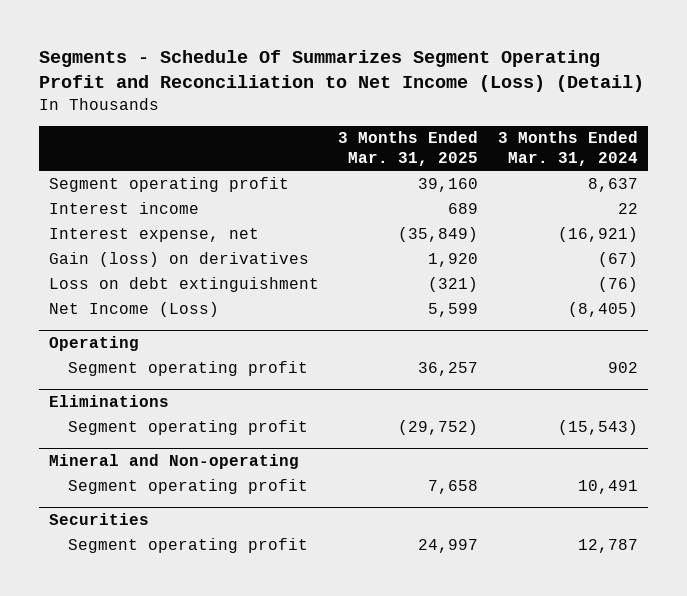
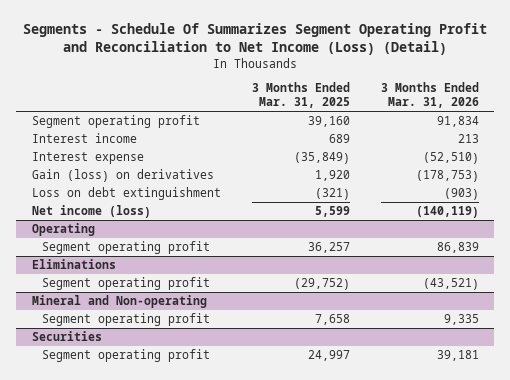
[498,131,639,167] 3 Months Ended Mar. 31, 2024 -> none
none -> [380,82,479,109] 3 Months Ended Mar. 31, 2026
[48,227,259,242] Interest expense, net -> [31,152,144,165] Interest expense
[48,301,219,317] Net Income (Loss) -> [31,205,151,219] Net income (loss)

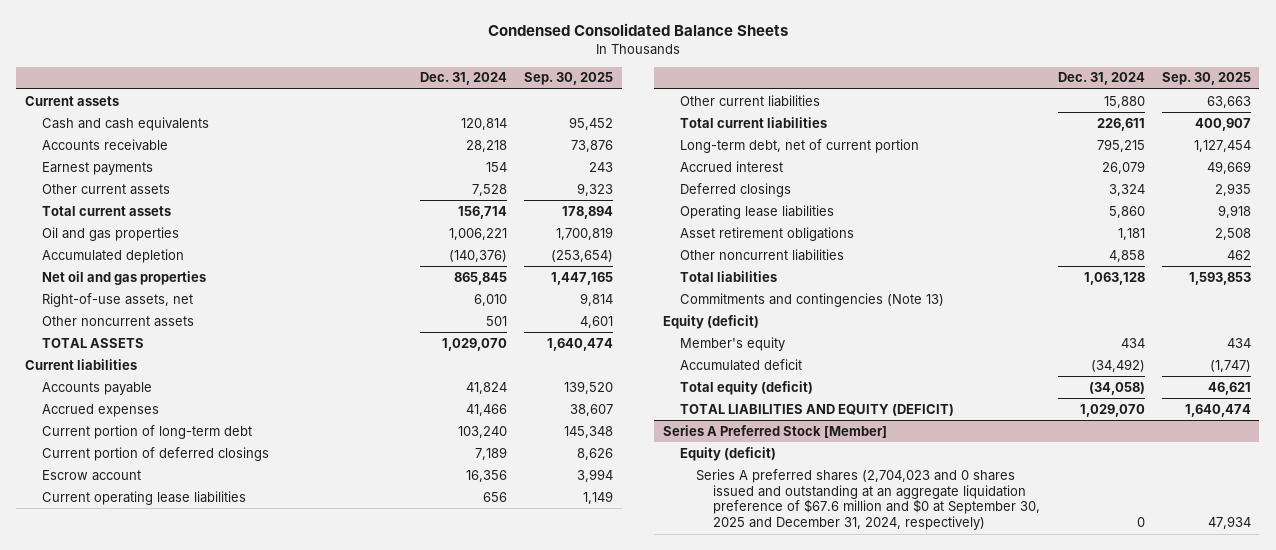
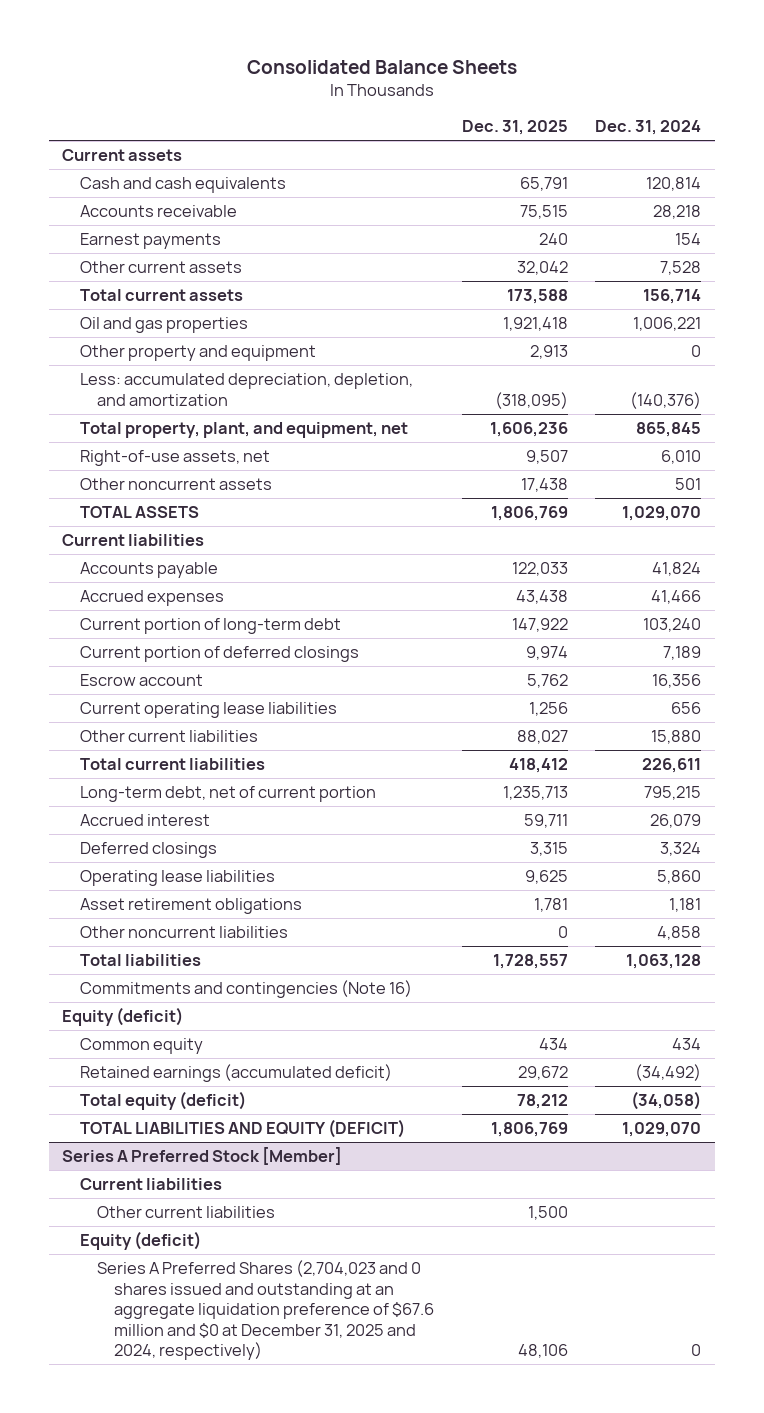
[487,23,788,37] Condensed Consolidated Balance Sheets -> [246,60,517,75] Consolidated Balance Sheets
[524,72,614,86] Sep. 30, 2025 -> none
none -> [461,120,568,136] Dec. 31, 2025
none -> [79,344,316,361] Other property and equipment
[41,248,184,263] Accumulated depletion -> [79,372,413,406] Less: accumulated depreciation, depletion, and amortization
[41,270,206,285] Net oil and gas properties -> [79,421,408,438] Total property, plant, and equipment, net
[679,292,944,307] Commitments and contingencies (Note 13) -> [79,979,412,998] Commitments and contingencies (Note 16)
[679,336,785,351] Member's equity -> [79,1037,203,1054] Common equity
[679,358,802,371] Accumulated deficit -> [79,1063,392,1082] Retained earnings (accumulated deficit)
none -> [79,1177,222,1190] Current liabilities
none -> [97,1205,276,1218] Other current liabilities
[696,468,1041,531] Series A preferred shares (2,704,023 and 0 shares issued and outstanding at an aggregate liquidation preference of $67.6 million and $0 at September 30, 2025 and December 31, 2024, respectively) -> [97,1259,435,1361] Series A Preferred Shares (2,704,023 and 0 shares issued and outstanding at an aggregate liquidation preference of $67.6 million and $0 at December 31, 2025 and 2024, respectively)

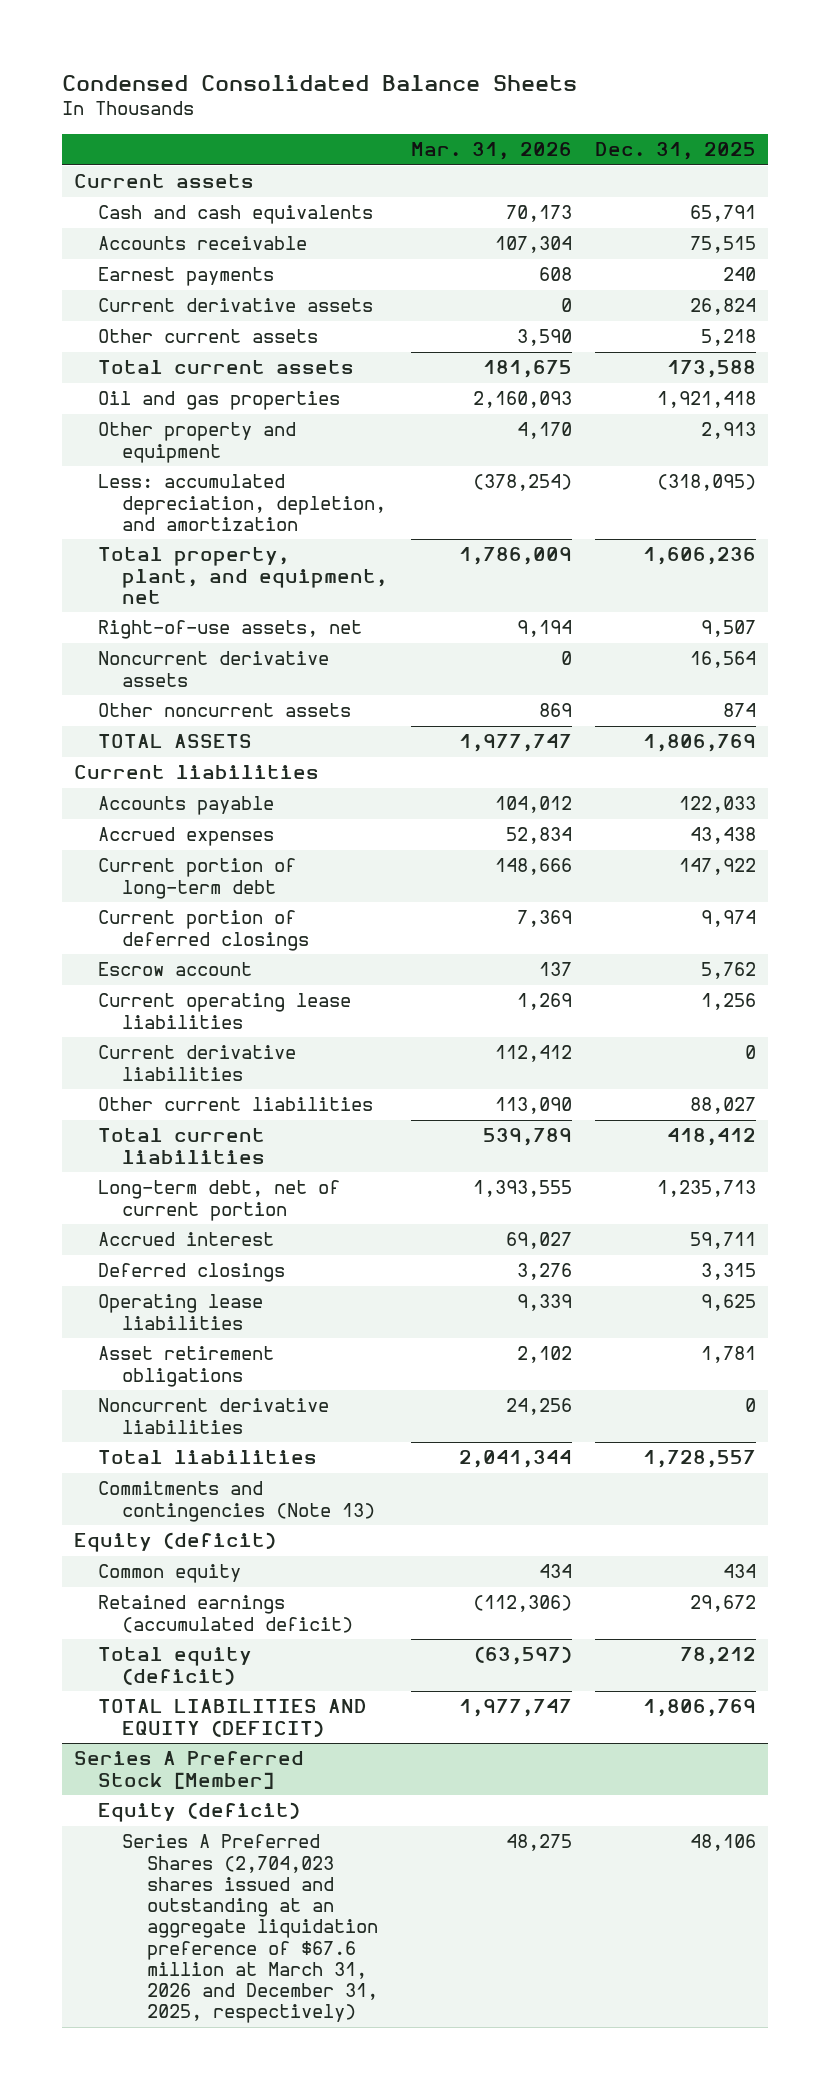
[246,60,517,75] Consolidated Balance Sheets -> [62,74,578,91] Condensed Consolidated Balance Sheets
[595,120,702,136] Dec. 31, 2024 -> none
none -> [410,142,572,161] Mar. 31, 2026
none -> [98,298,374,313] Current derivative assets
[516,260,568,275] 32,042 -> [701,329,757,347] 5,218
none -> [98,651,330,687] Noncurrent derivative assets
[520,477,568,492] 17,438 -> [723,703,757,718] 874
none -> [98,1045,297,1081] Current derivative liabilities
[79,925,288,938] Other noncurrent liabilities -> [98,1398,330,1434] Noncurrent derivative liabilities
[79,979,412,998] Commitments and contingencies (Note 16) -> [98,1481,376,1522] Commitments and contingencies (Note 13)
[79,1177,222,1190] Current liabilities -> none
[97,1205,276,1218] Other current liabilities -> none
[97,1259,435,1361] Series A Preferred Shares (2,704,023 and 0 shares issued and outstanding at an aggregate liquidation preference of $67.6 million and $0 at December 31, 2025 and 2024, respectively) -> [122,1834,378,2024] Series A Preferred Shares (2,704,023 shares issued and outstanding at an aggregate liquidation preference of $67.6 million at March 31, 2026 and December 31, 2025, respectively)

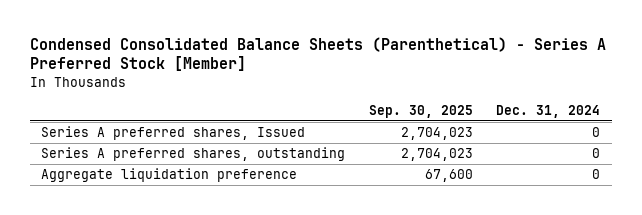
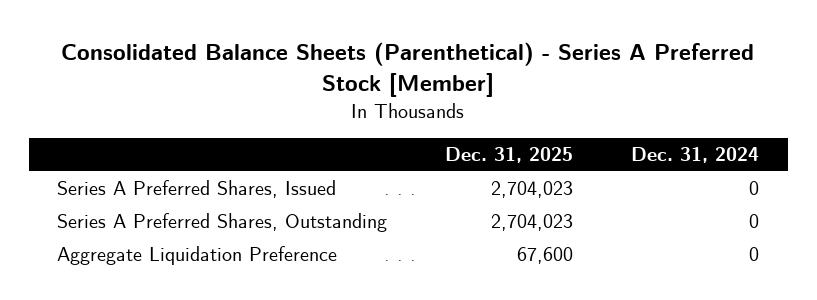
[29,36,606,72] Condensed Consolidated Balance Sheets (Parenthetical) - Series A Preferred Stock [Member] -> [61,41,755,97] Consolidated Balance Sheets (Parenthetical) - Series A Preferred Stock [Member]
[368,104,473,118] Sep. 30, 2025 -> none
none -> [445,147,574,164] Dec. 31, 2025
[41,126,306,141] Series A preferred shares, Issued -> [57,180,337,199] Series A Preferred Shares, Issued
[41,147,346,162] Series A preferred shares, outstanding -> [57,213,388,233] Series A Preferred Shares, Outstanding
[41,168,298,183] Aggregate liquidation preference -> [57,246,338,266] Aggregate Liquidation Preference

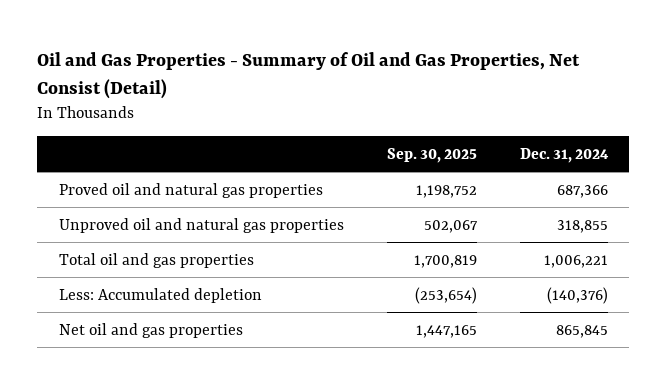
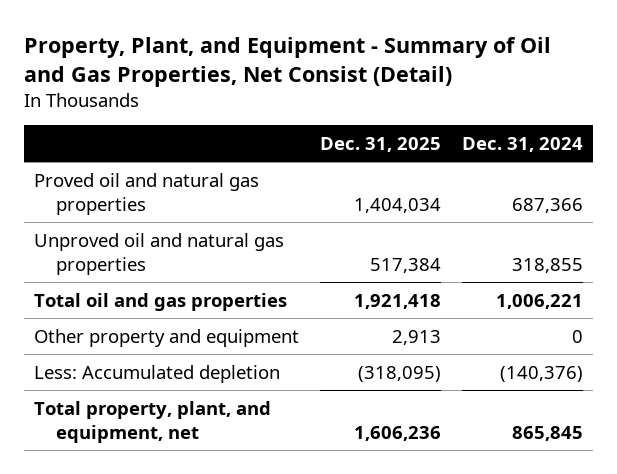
[37,51,581,99] Oil and Gas Properties - Summary of Oil and Gas Properties, Net Consist (Detail) -> [23,36,551,87] Property, Plant, and Equipment - Summary of Oil and Gas Properties, Net Consist (Detail)
[386,147,477,163] Sep. 30, 2025 -> none
none -> [319,137,441,153] Dec. 31, 2025
none -> [34,328,300,347] Other property and equipment
[58,322,243,338] Net oil and gas properties -> [34,400,272,443] Total property, plant, and equipment, net

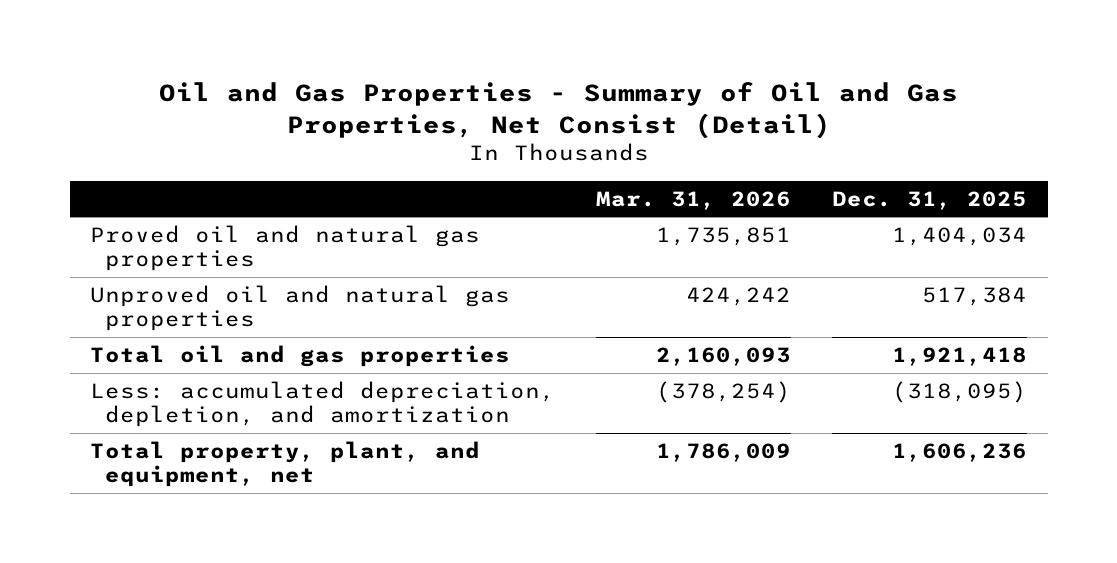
[23,36,551,87] Property, Plant, and Equipment - Summary of Oil and Gas Properties, Net Consist (Detail) -> [158,82,958,139] Oil and Gas Properties - Summary of Oil and Gas Properties, Net Consist (Detail)
[461,137,583,153] Dec. 31, 2024 -> none
none -> [596,190,792,210] Mar. 31, 2026
[34,328,300,347] Other property and equipment -> none
[34,364,281,383] Less: Accumulated depletion -> [90,380,556,428] Less: accumulated depreciation, depletion, and amortization

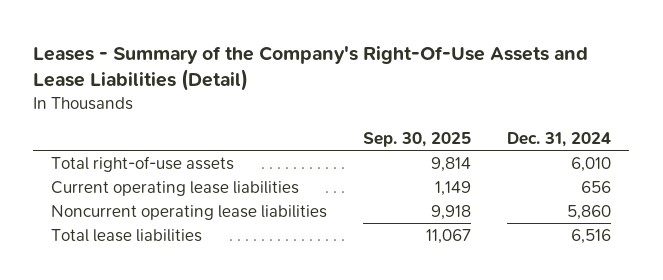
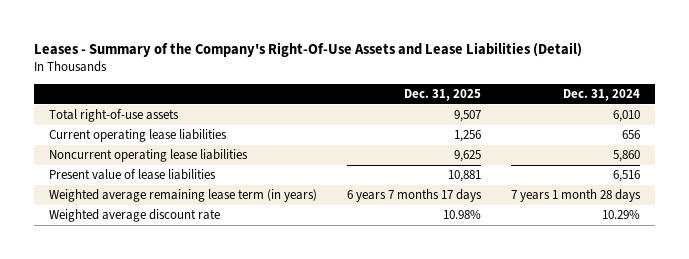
[363,131,472,147] Sep. 30, 2025 -> none
none -> [403,89,481,102] Dec. 31, 2025
[51,228,203,242] Total lease liabilities -> [48,169,216,181] Present value of lease liabilities
none -> [48,189,317,203] Weighted average remaining lease term (in years)
none -> [48,209,220,223] Weighted average discount rate

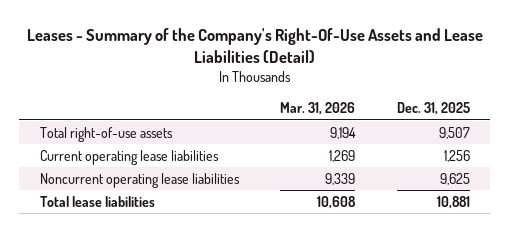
[562,89,640,102] Dec. 31, 2024 -> none
none -> [280,102,356,116] Mar. 31, 2026
[48,189,317,203] Weighted average remaining lease term (in years) -> none
[48,209,220,223] Weighted average discount rate -> none
[48,169,216,181] Present value of lease liabilities -> [39,195,155,207] Total lease liabilities

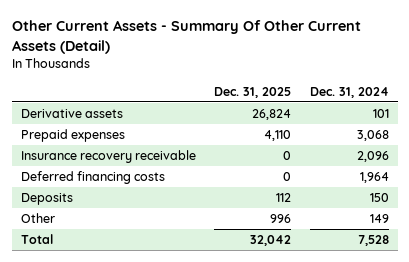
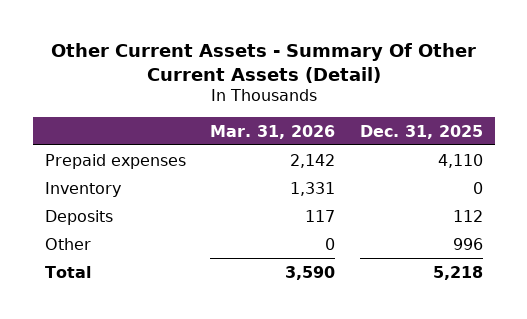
[309,86,389,98] Dec. 31, 2024 -> none
none -> [210,124,336,139] Mar. 31, 2026
[20,109,123,119] Derivative assets -> none
[20,150,196,164] Insurance recovery receivable -> none
[20,171,165,185] Deferred financing costs -> none
none -> [44,181,121,197] Inventory
[250,235,292,247] 32,042 -> [432,265,483,280] 5,218

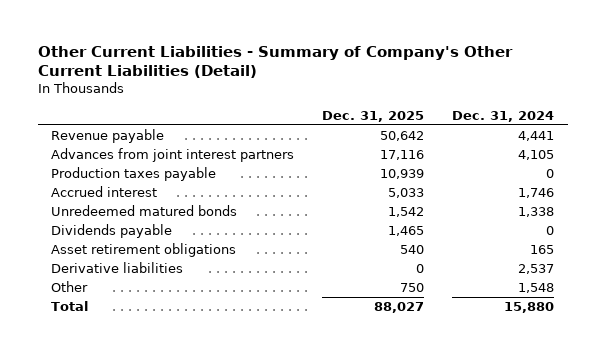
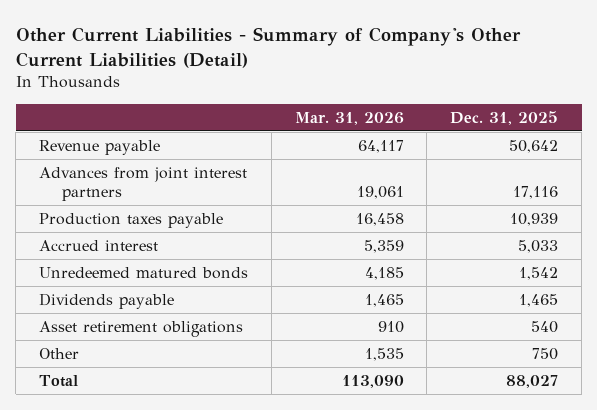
[451,110,554,122] Dec. 31, 2024 -> none
none -> [294,111,404,125] Mar. 31, 2026
[51,262,184,274] Derivative liabilities -> none

